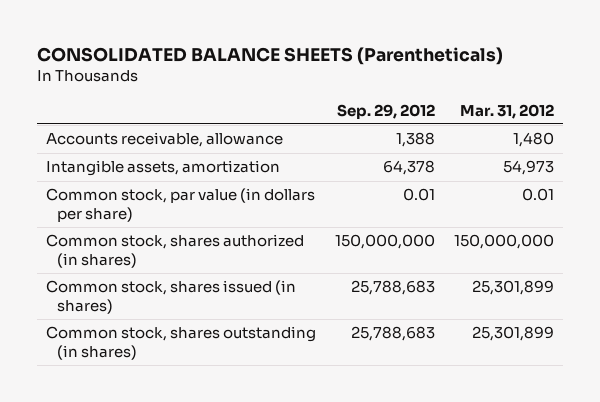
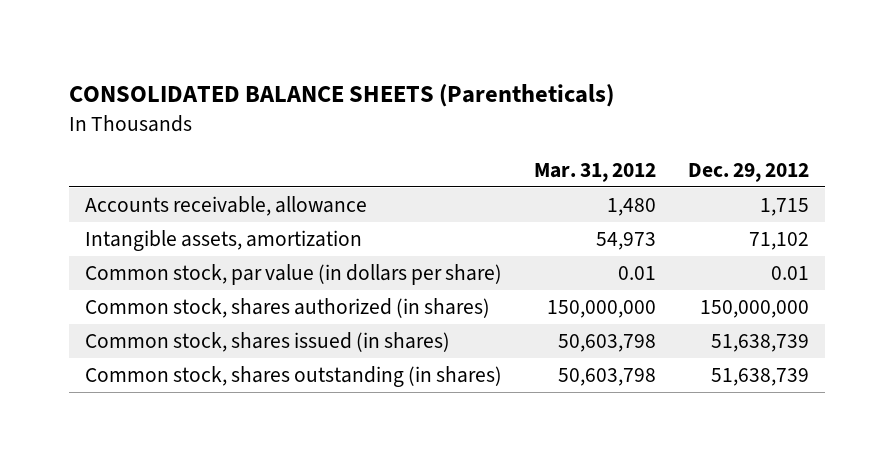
[337,103,436,119] Sep. 29, 2012 -> none
none -> [688,162,810,182] Dec. 29, 2012
[471,280,554,296] 25,301,899 -> [557,334,656,353] 50,603,798
[471,326,554,342] 25,301,899 -> [557,368,656,387] 50,603,798

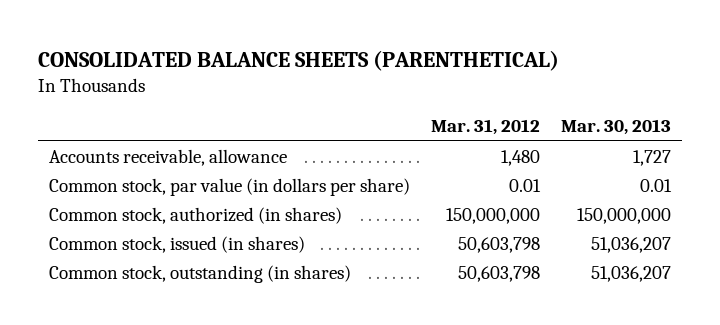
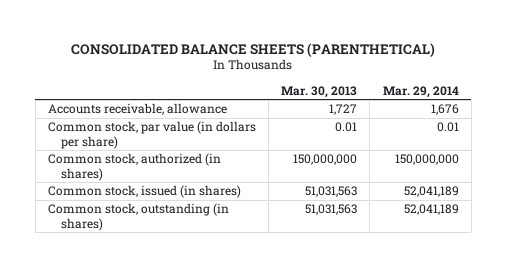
[431,119,541,136] Mar. 31, 2012 -> none
none -> [382,85,459,98] Mar. 29, 2014
[591,237,672,254] 51,036,207 -> [305,186,358,198] 51,031,563
[591,266,672,283] 51,036,207 -> [305,204,358,216] 51,031,563

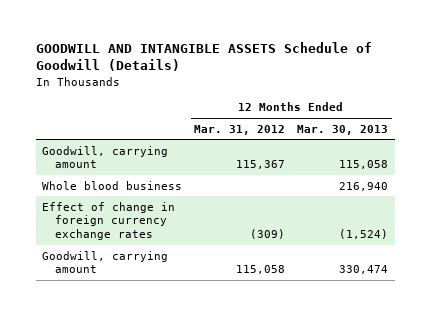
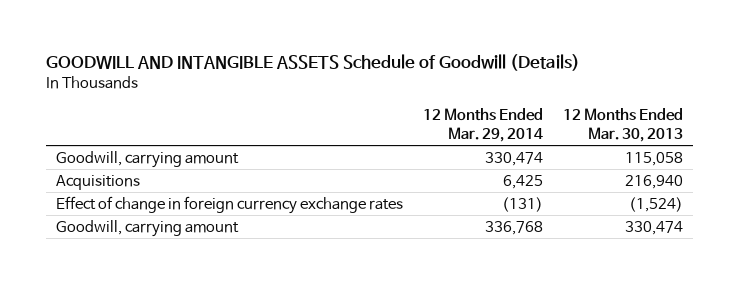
[194,124,286,135] Mar. 31, 2012 -> none
none -> [422,107,543,142] 12 Months Ended Mar. 29, 2014
[41,180,182,190] Whole blood business -> [55,174,140,190] Acquisitions

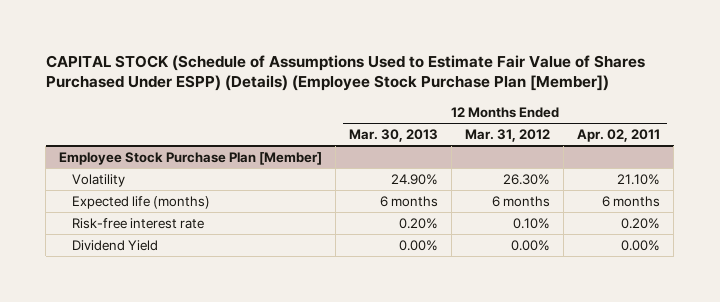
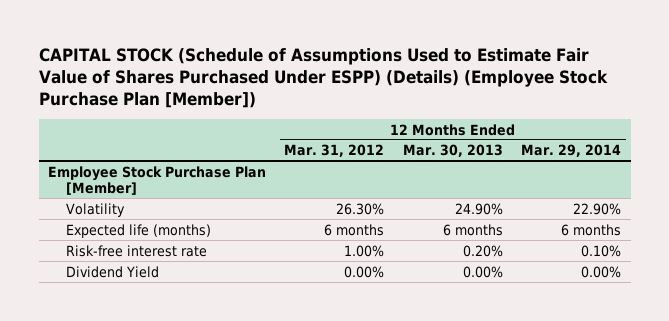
[577,129,661,143] Apr. 02, 2011 -> none
none -> [521,144,622,158] Mar. 29, 2014
[513,217,551,229] 0.10% -> [344,244,385,257] 1.00%

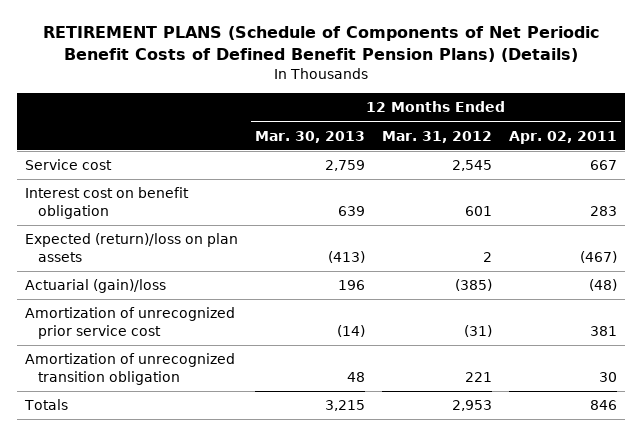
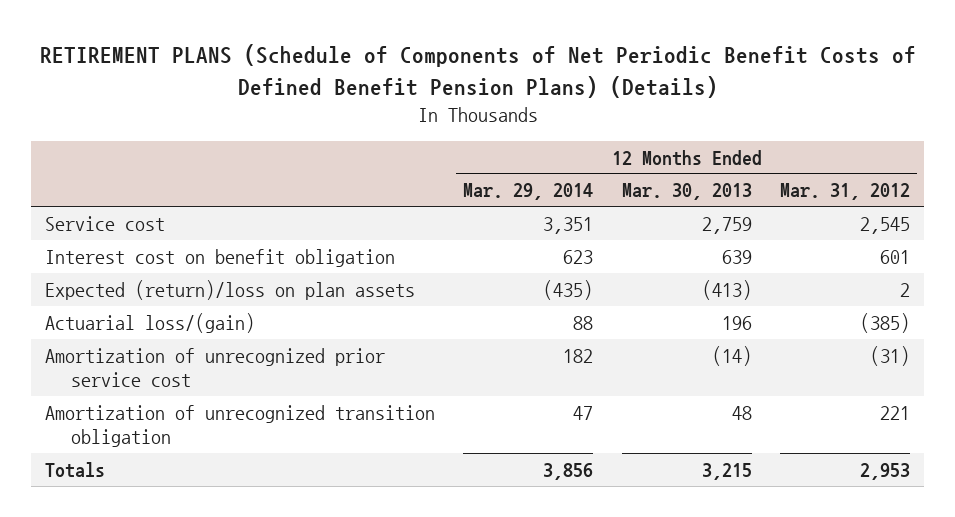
[508,130,617,144] Apr. 02, 2011 -> none
none -> [463,183,594,201] Mar. 29, 2014
[25,279,167,294] Actuarial (gain)/loss -> [45,312,256,333] Actuarial loss/(gain)

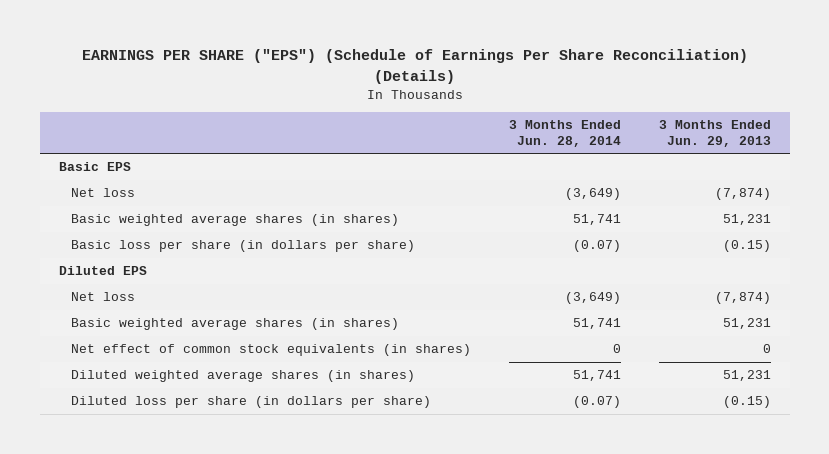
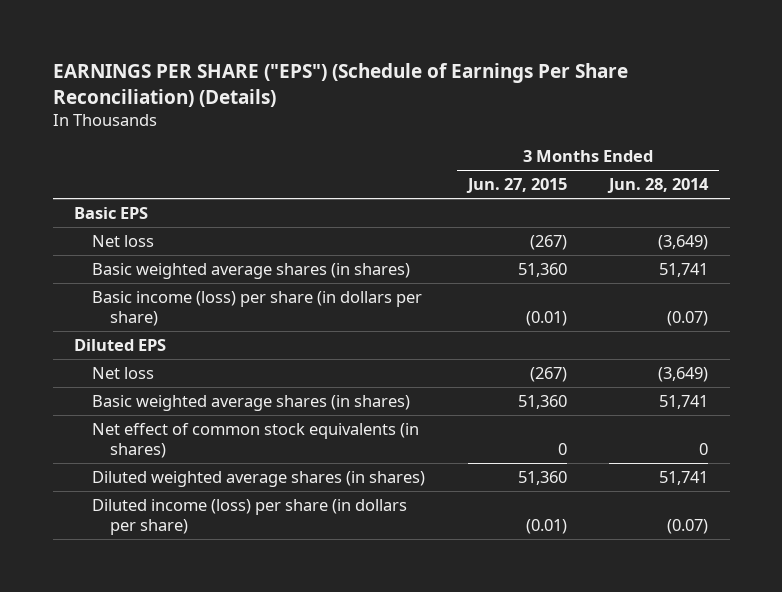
[658,120,771,147] 3 Months Ended Jun. 29, 2013 -> none
none -> [465,178,567,194] Jun. 27, 2015
[71,240,416,253] Basic loss per share (in dollars per share) -> [92,290,423,327] Basic income (loss) per share (in dollars per share)
[71,396,432,409] Diluted loss per share (in dollars per share) -> [92,498,408,536] Diluted income (loss) per share (in dollars per share)

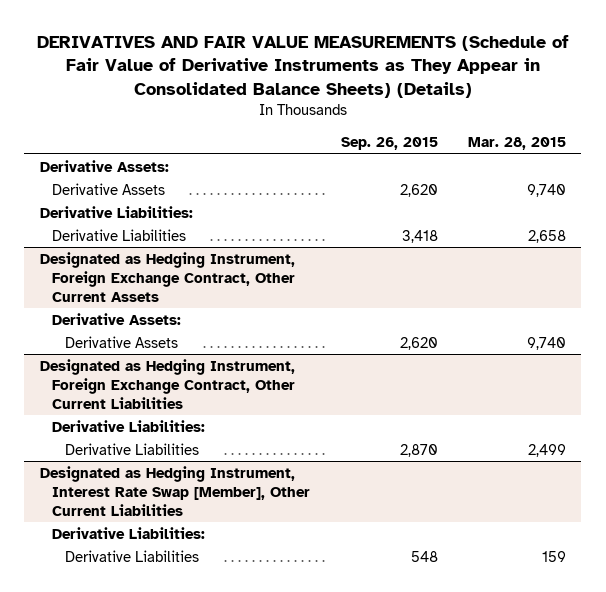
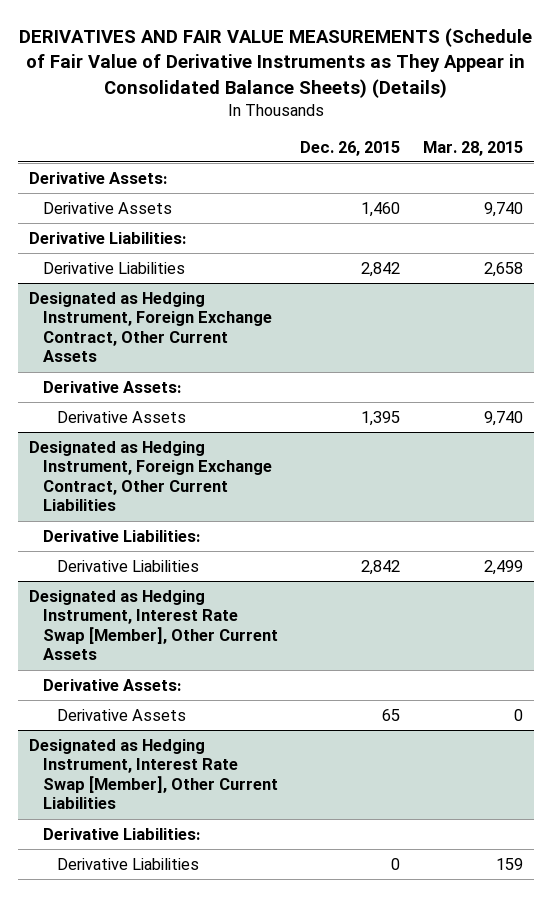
[340,137,438,151] Sep. 26, 2015 -> none
none -> [300,140,401,156] Dec. 26, 2015
none -> [28,589,278,661] Designated as Hedging Instrument, Interest Rate Swap [Member], Other Current Assets
none -> [42,678,181,691] Derivative Assets:
none -> [56,708,186,721] Derivative Assets

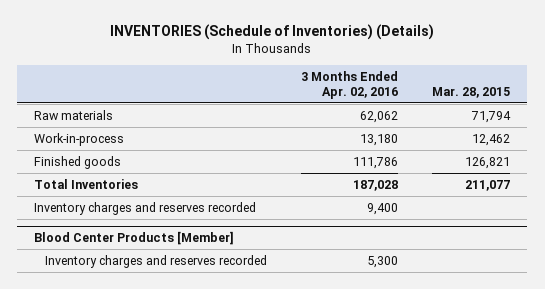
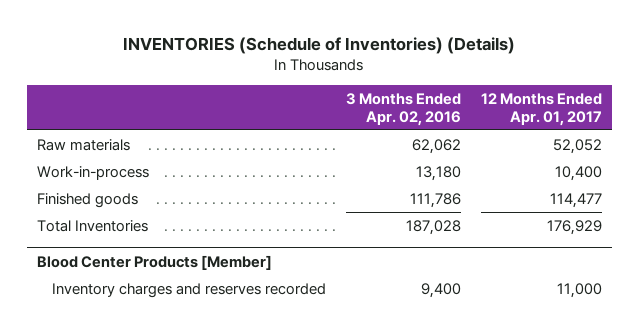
[432,86,511,98] Mar. 28, 2015 -> none
none -> [480,93,602,126] 12 Months Ended Apr. 01, 2017
[34,201,257,215] Inventory charges and reserves recorded -> none
[366,255,398,268] 5,300 -> [420,282,461,298] 9,400

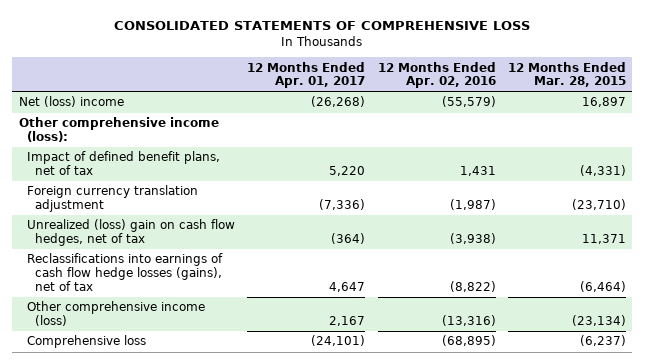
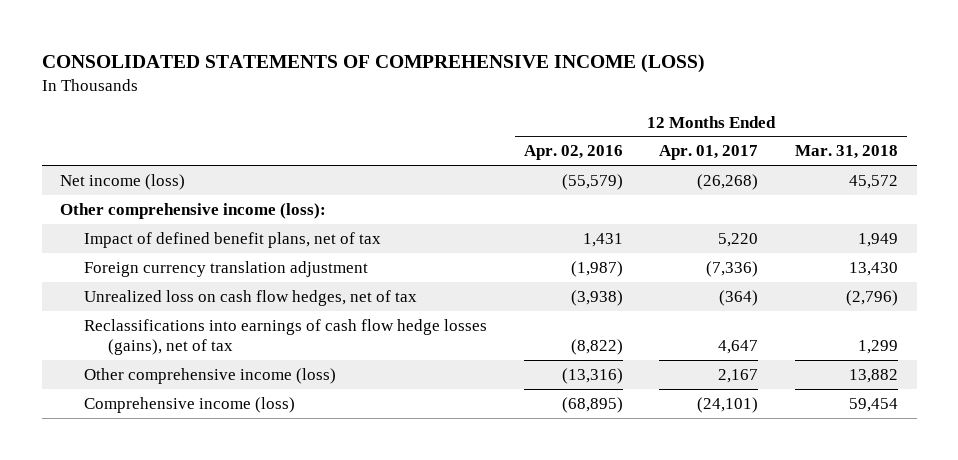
[114,21,531,31] CONSOLIDATED STATEMENTS OF COMPREHENSIVE LOSS -> [41,54,705,74] CONSOLIDATED STATEMENTS OF COMPREHENSIVE INCOME (LOSS)
[508,61,627,88] 12 Months Ended Mar. 28, 2015 -> none
none -> [795,145,899,160] Mar. 31, 2018
[18,96,124,108] Net (loss) income -> [60,173,186,190] Net income (loss)
[26,219,235,247] Unrealized (loss) gain on cash flow hedges, net of tax -> [84,289,418,306] Unrealized loss on cash flow hedges, net of tax
[26,335,146,349] Comprehensive loss -> [84,396,296,413] Comprehensive income (loss)

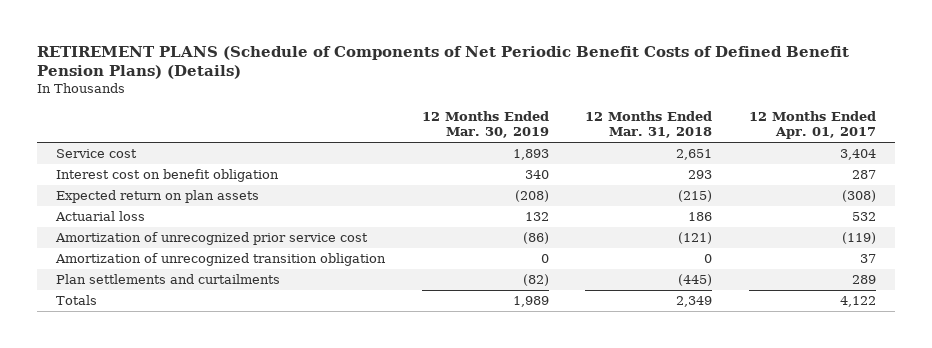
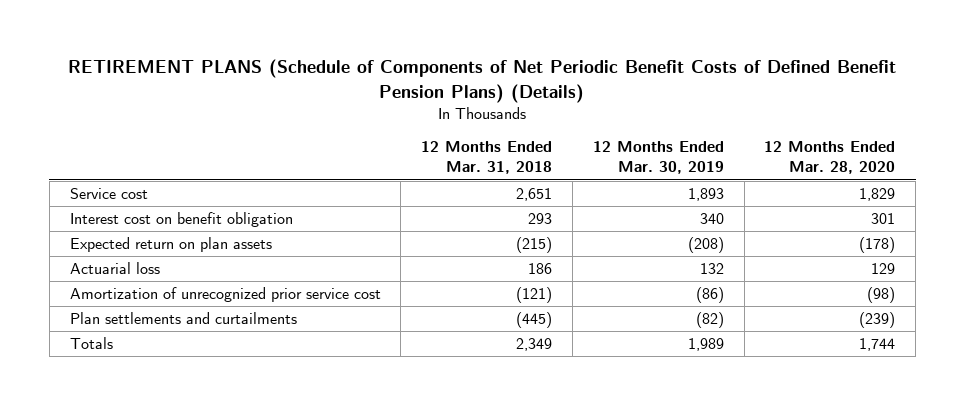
[749,111,877,140] 12 Months Ended Apr. 01, 2017 -> none
none -> [764,141,896,175] 12 Months Ended Mar. 28, 2020
[54,253,386,267] Amortization of unrecognized transition obligation -> none

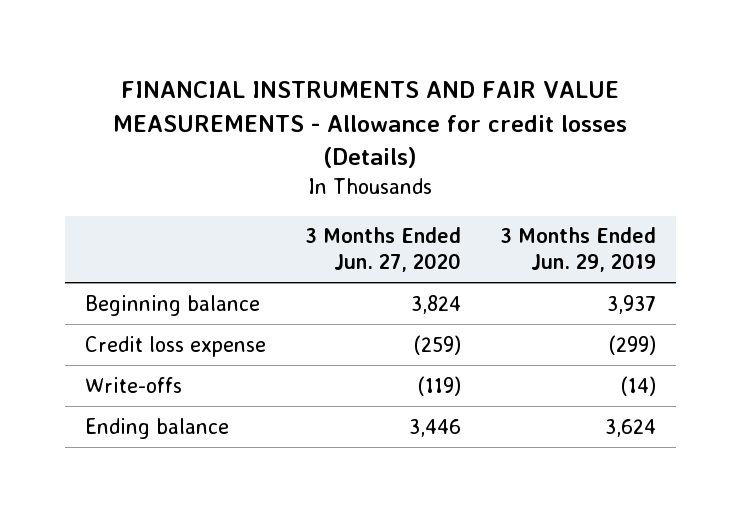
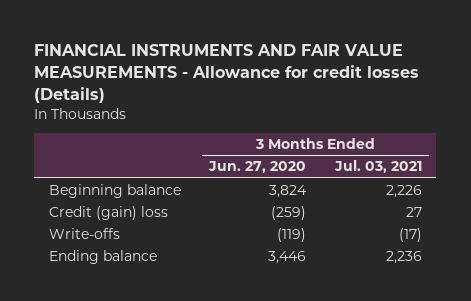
[500,227,657,273] 3 Months Ended Jun. 29, 2019 -> none
none -> [333,160,422,174] Jul. 03, 2021
[84,335,266,357] Credit loss expense -> [48,206,168,221] Credit (gain) loss

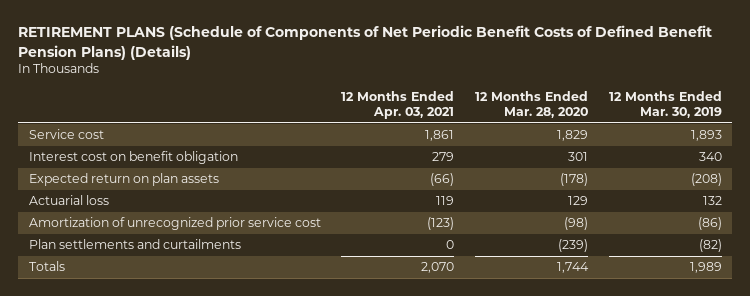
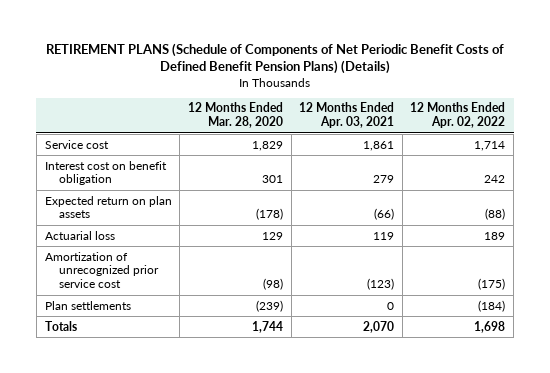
[608,90,722,119] 12 Months Ended Mar. 30, 2019 -> none
none -> [410,102,506,129] 12 Months Ended Apr. 02, 2022
[28,239,241,250] Plan settlements and curtailments -> [44,300,131,310] Plan settlements

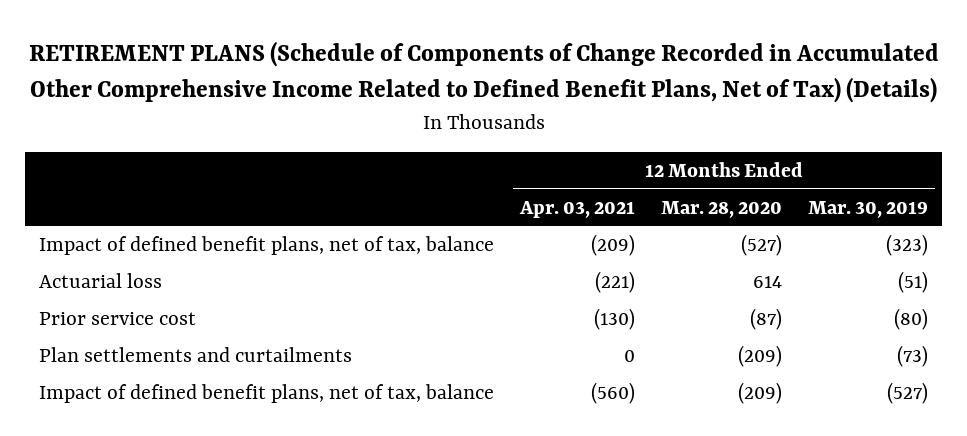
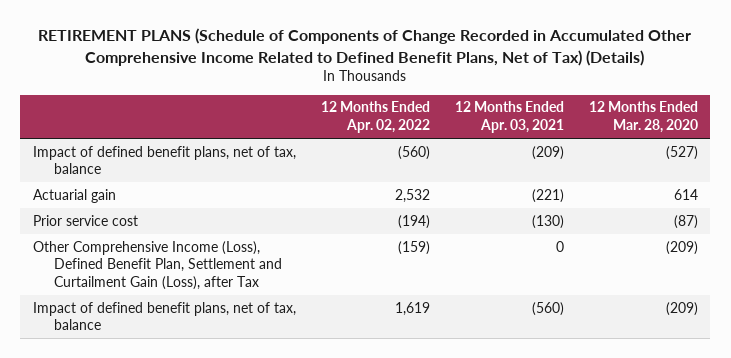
[808,200,929,218] Mar. 30, 2019 -> none
none -> [320,101,430,134] 12 Months Ended Apr. 02, 2022
[38,272,162,288] Actuarial loss -> [32,188,116,203] Actuarial gain
[38,346,352,362] Plan settlements and curtailments -> none
none -> [32,240,283,291] Other Comprehensive Income (Loss), Defined Benefit Plan, Settlement and Curtailment Gain (Loss), after Tax

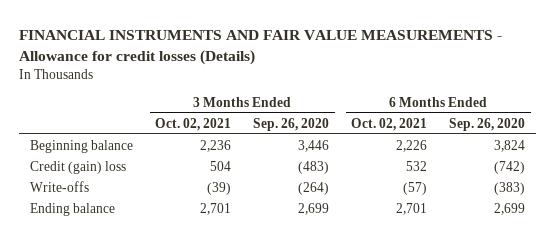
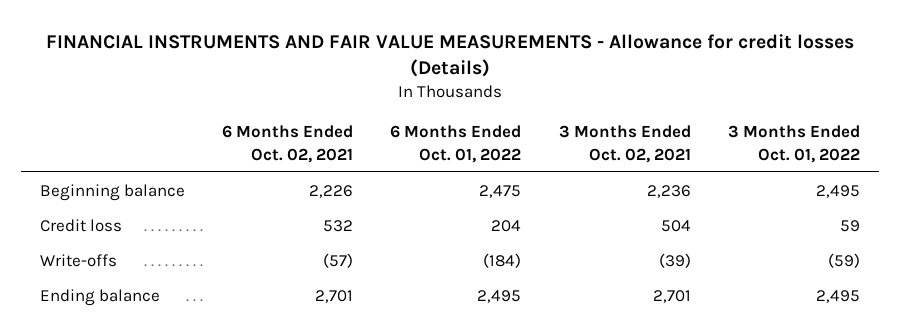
[253,117,330,131] Sep. 26, 2020 -> none
[449,117,526,131] Sep. 26, 2020 -> none
none -> [390,125,522,163] 6 Months Ended Oct. 01, 2022
none -> [727,125,860,163] 3 Months Ended Oct. 01, 2022
[30,160,127,174] Credit (gain) loss -> [39,218,122,232] Credit loss

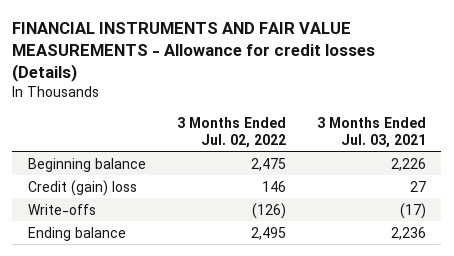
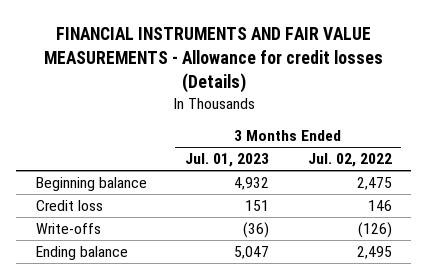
[316,116,426,148] 3 Months Ended Jul. 03, 2021 -> none
none -> [185,153,270,168] Jul. 01, 2023
[27,179,137,196] Credit (gain) loss -> [35,199,103,211] Credit loss

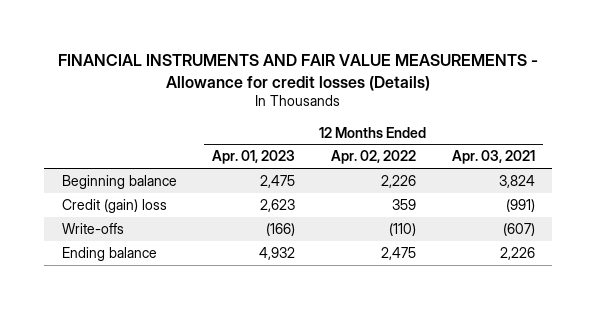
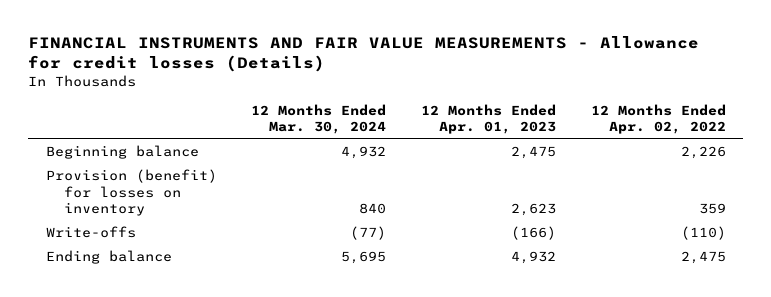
[451,150,535,165] Apr. 03, 2021 -> none
none -> [251,103,387,135] 12 Months Ended Mar. 30, 2024
[61,199,167,214] Credit (gain) loss -> [45,169,217,217] Provision (benefit) for losses on inventory

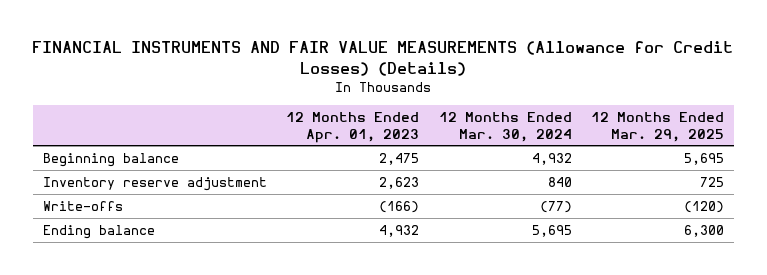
[28,36,700,73] FINANCIAL INSTRUMENTS AND FAIR VALUE MEASUREMENTS - Allowance for credit losses (Details) -> [32,41,734,76] FINANCIAL INSTRUMENTS AND FAIR VALUE MEASUREMENTS (Allowance for Credit Losses) (Details)
[590,103,726,135] 12 Months Ended Apr. 02, 2022 -> none
none -> [591,111,725,142] 12 Months Ended Mar. 29, 2025
[45,169,217,217] Provision (benefit) for losses on inventory -> [42,176,267,191] Inventory reserve adjustment

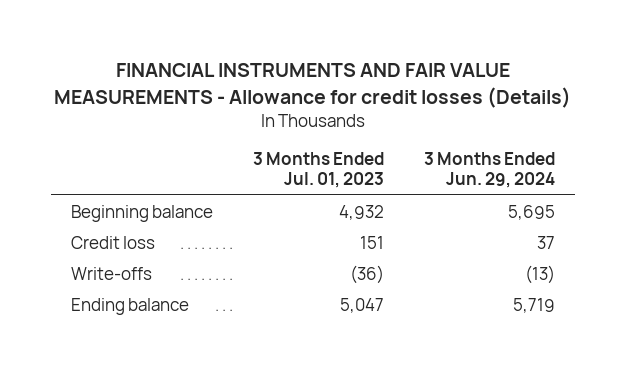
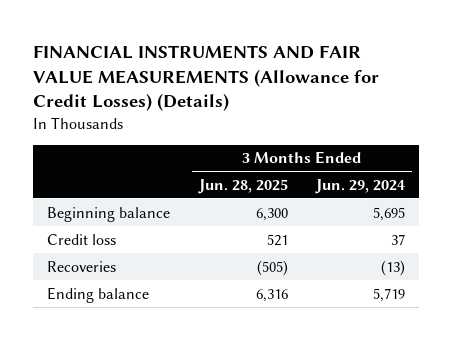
[54,63,572,108] FINANCIAL INSTRUMENTS AND FAIR VALUE MEASUREMENTS - Allowance for credit losses (Details) -> [33,44,380,112] FINANCIAL INSTRUMENTS AND FAIR VALUE MEASUREMENTS (Allowance for Credit Losses) (Details)
[253,152,385,189] 3 Months Ended Jul. 01, 2023 -> none
none -> [197,178,288,194] Jun. 28, 2025
[70,266,152,280] Write-offs -> [47,260,117,272] Recoveries

